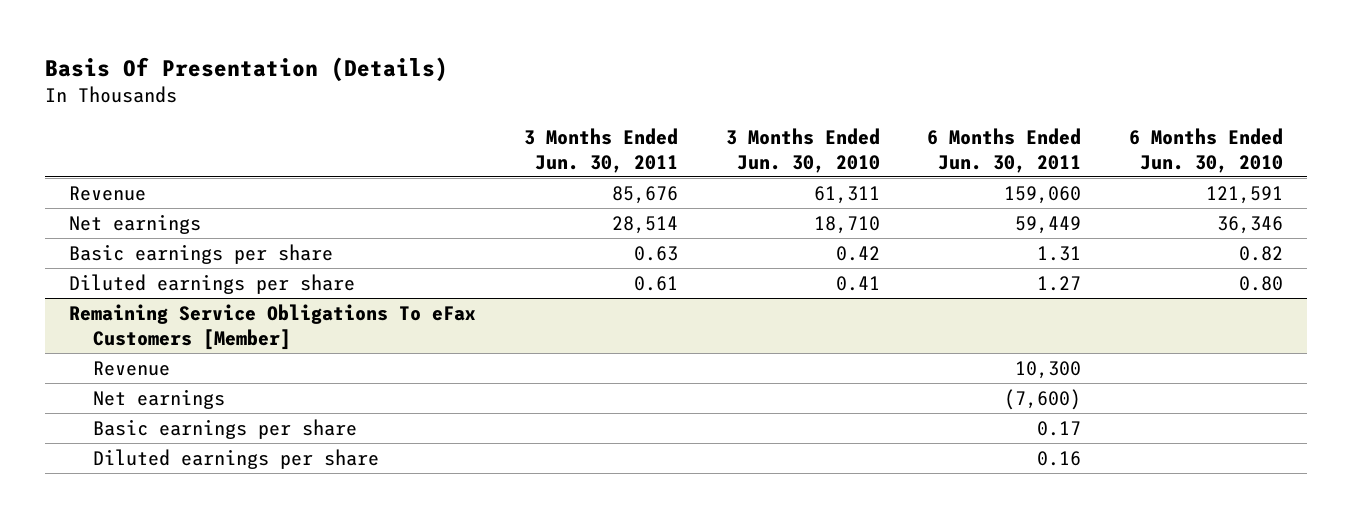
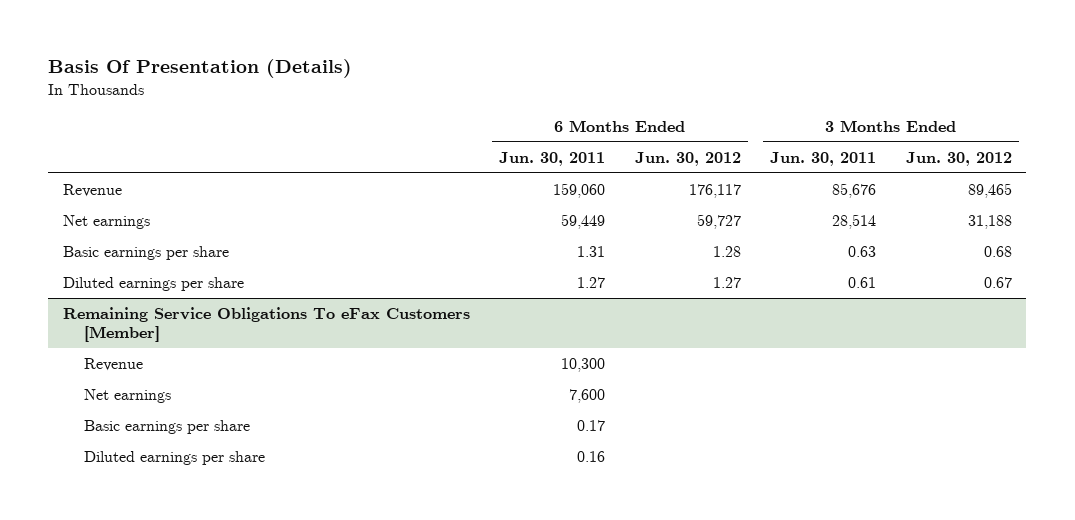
[725,127,880,173] 3 Months Ended Jun. 30, 2010 -> none
[1128,127,1283,173] 6 Months Ended Jun. 30, 2010 -> none
none -> [634,151,741,166] Jun. 30, 2012
none -> [905,151,1012,166] Jun. 30, 2012
[1004,388,1082,410] (7,600) -> [569,389,606,404] 7,600

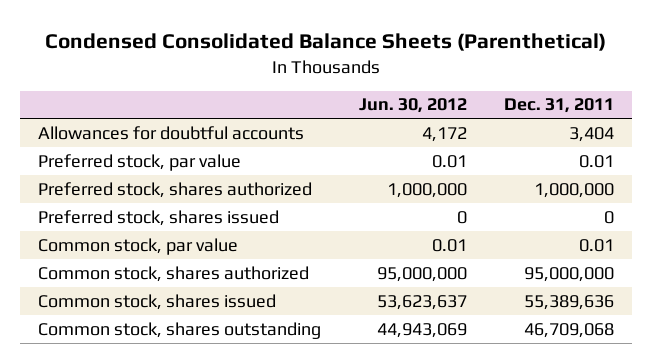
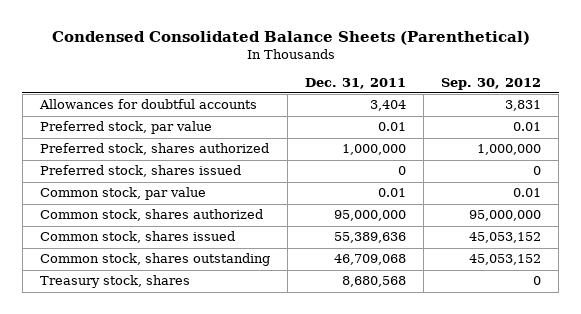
[358,98,467,114] Jun. 30, 2012 -> none
none -> [441,77,542,90] Sep. 30, 2012
none -> [39,275,190,289] Treasury stock, shares

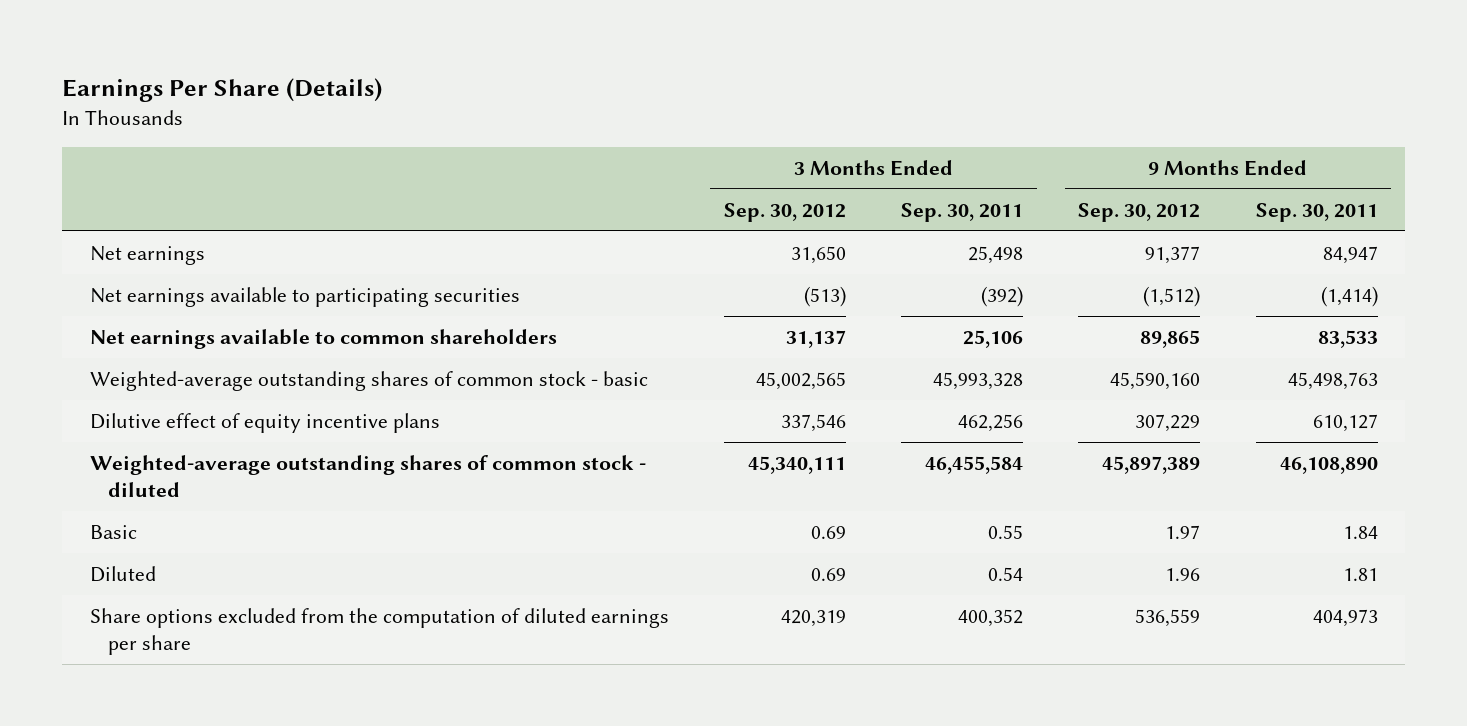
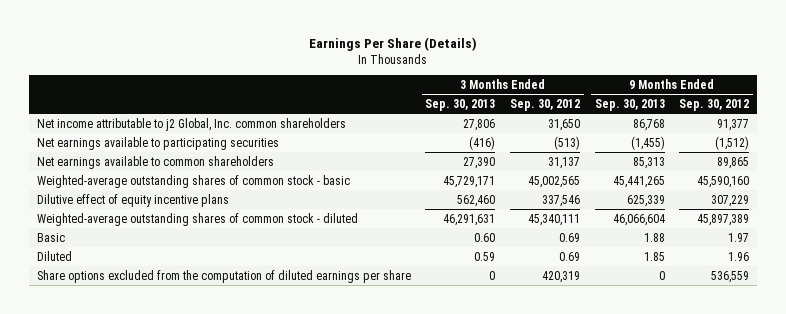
[901,202,1024,222] Sep. 30, 2011 -> none
[1255,202,1378,222] Sep. 30, 2011 -> none
none -> [425,98,496,111] Sep. 30, 2013
none -> [594,98,665,111] Sep. 30, 2013
[89,246,205,266] Net earnings -> [36,117,346,131] Net income attributable to j2 Global, Inc. common shareholders

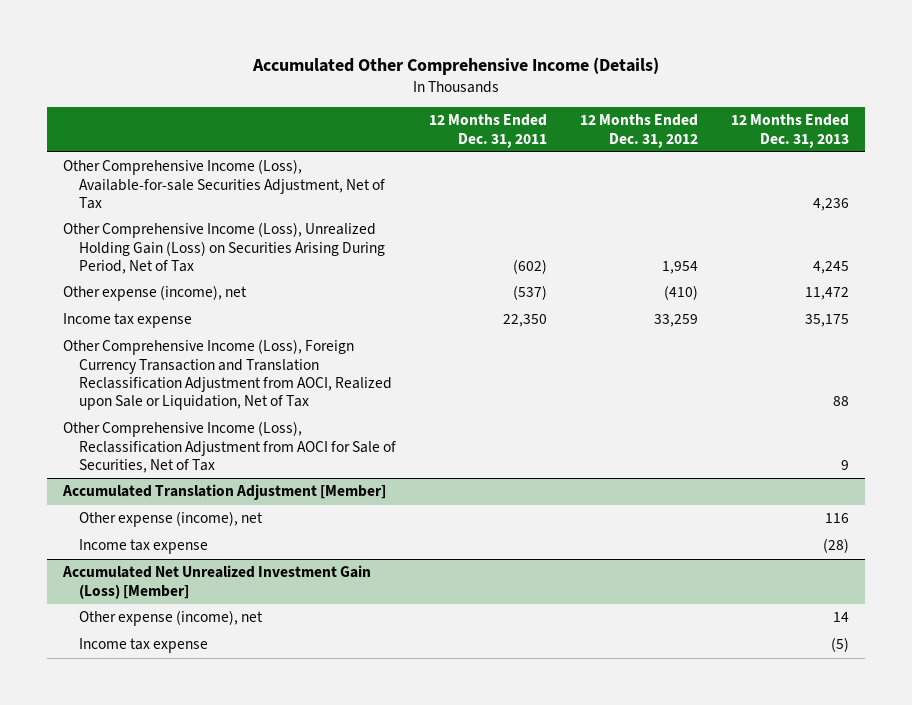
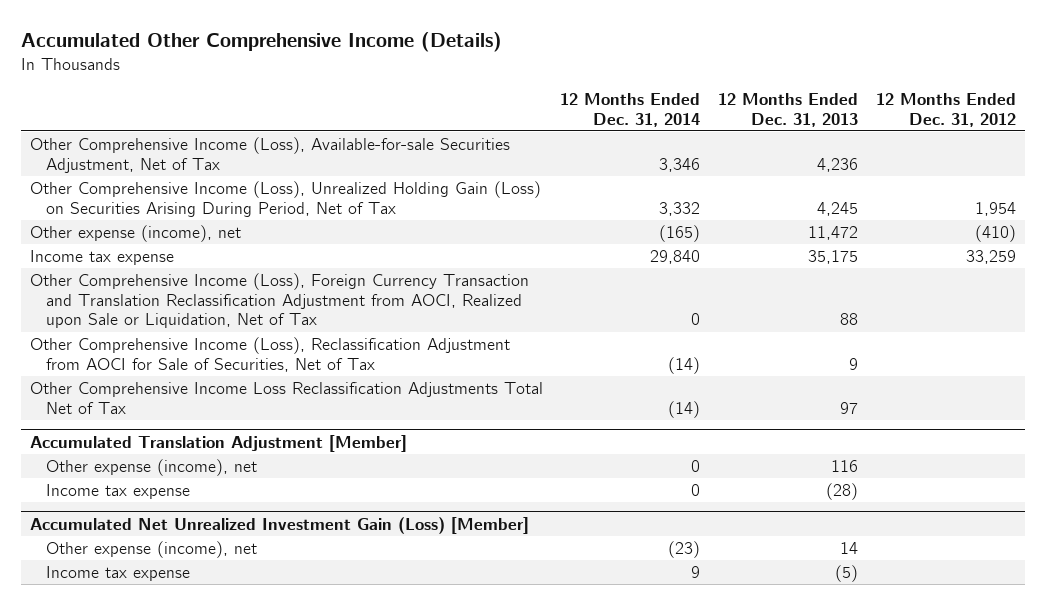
[428,114,547,148] 12 Months Ended Dec. 31, 2011 -> none
none -> [560,92,701,127] 12 Months Ended Dec. 31, 2014
none -> [29,382,543,414] Other Comprehensive Income Loss Reclassification Adjustments Total Net of Tax

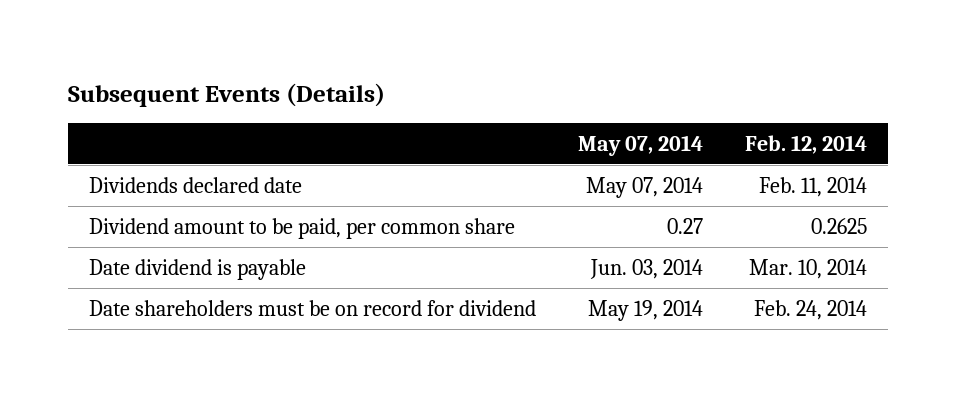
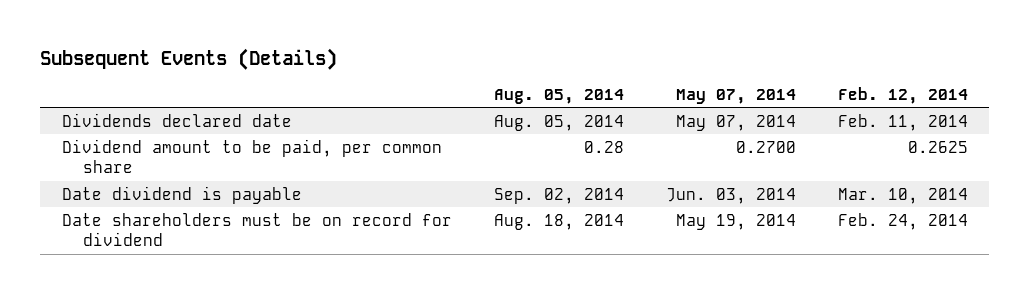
none -> [493,89,624,105] Aug. 05, 2014
[667,217,704,234] 0.27 -> [735,140,796,153] 0.2700

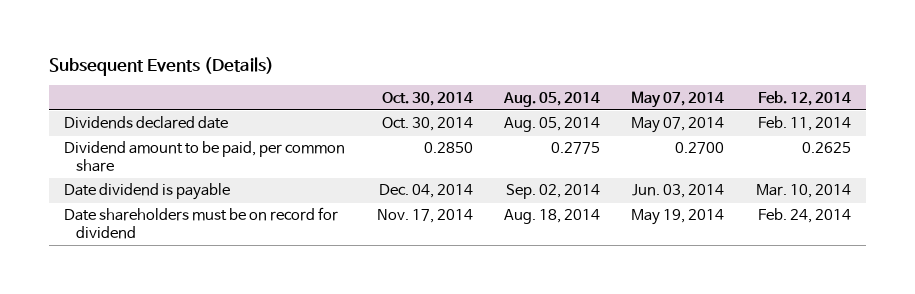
none -> [381,91,473,106] Oct. 30, 2014
[583,140,624,153] 0.28 -> [550,142,600,155] 0.2775

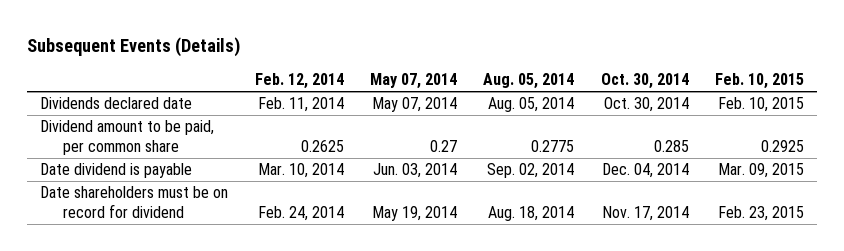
none -> [714,72,804,89] Feb. 10, 2015
[423,142,473,154] 0.2850 -> [653,139,689,152] 0.285
[675,142,725,155] 0.2700 -> [430,139,458,152] 0.27

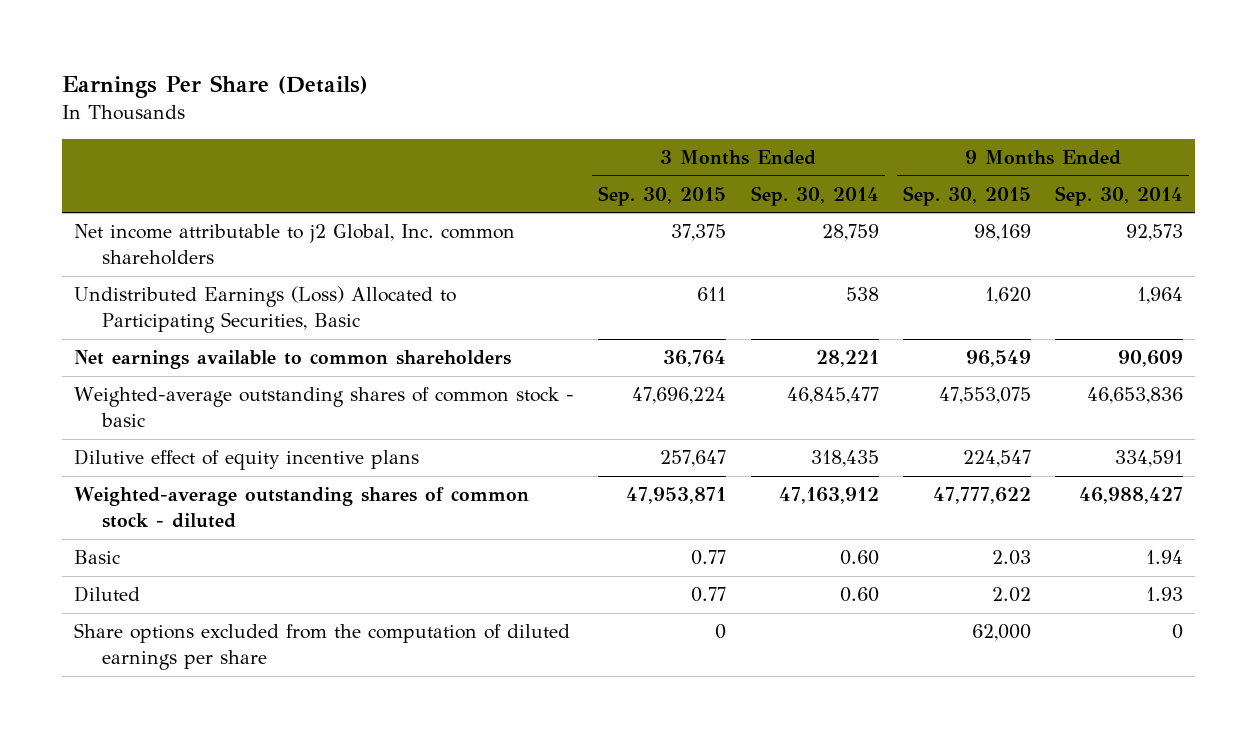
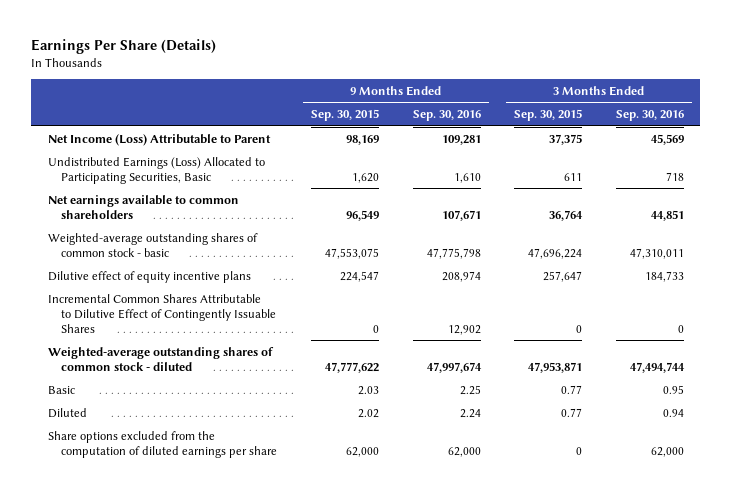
[750,185,879,206] Sep. 30, 2014 -> none
[1055,185,1184,206] Sep. 30, 2014 -> none
none -> [412,110,481,122] Sep. 30, 2016
none -> [615,110,684,122] Sep. 30, 2016
[73,224,515,265] Net income attributable to j2 Global, Inc. common shareholders -> [47,133,271,146] Net Income (Loss) Attributable to Parent
none -> [47,293,277,333] Incremental Common Shares Attributable to Dilutive Effect of Contingently Issuable Shares

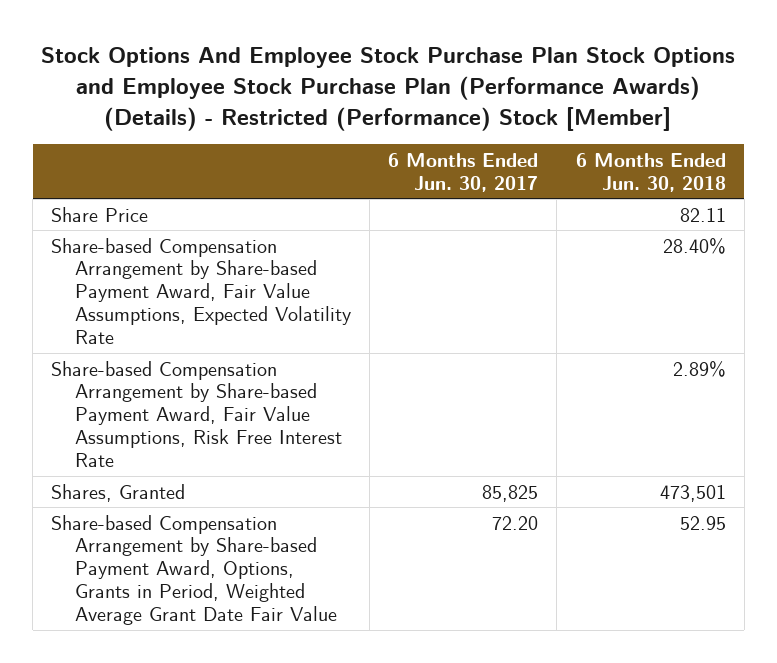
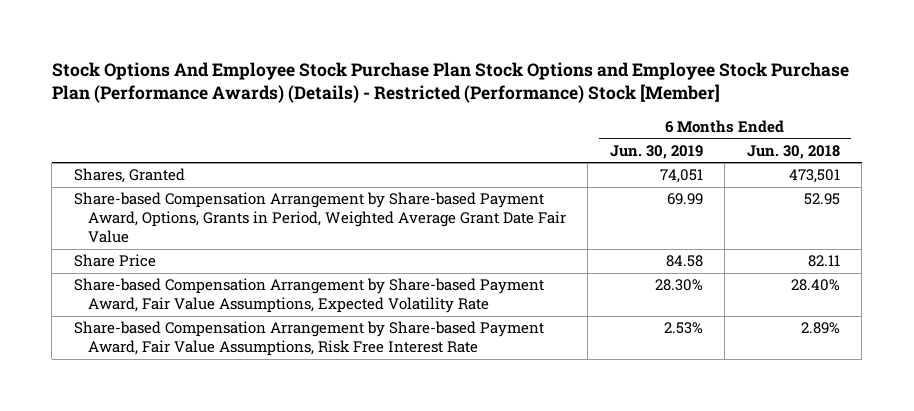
[388,152,539,192] 6 Months Ended Jun. 30, 2017 -> none
none -> [609,144,703,159] Jun. 30, 2019
[51,483,186,502] Shares, Granted -> [74,168,186,184] Shares, Granted
[51,514,337,626] Share-based Compensation Arrangement by Share-based Payment Award, Options, Grants in Period, Weighted Average Grant Date Fair Value -> [74,192,566,244] Share-based Compensation Arrangement by Share-based Payment Award, Options, Grants in Period, Weighted Average Grant Date Fair Value

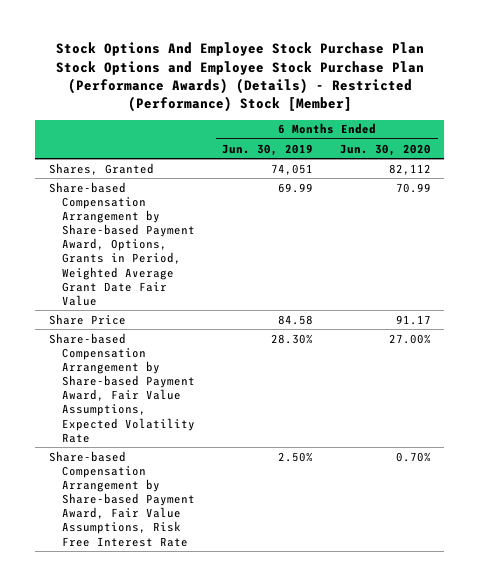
[746,144,840,159] Jun. 30, 2018 -> none
none -> [339,143,431,156] Jun. 30, 2020
[663,322,703,335] 2.53% -> [278,451,314,462] 2.50%

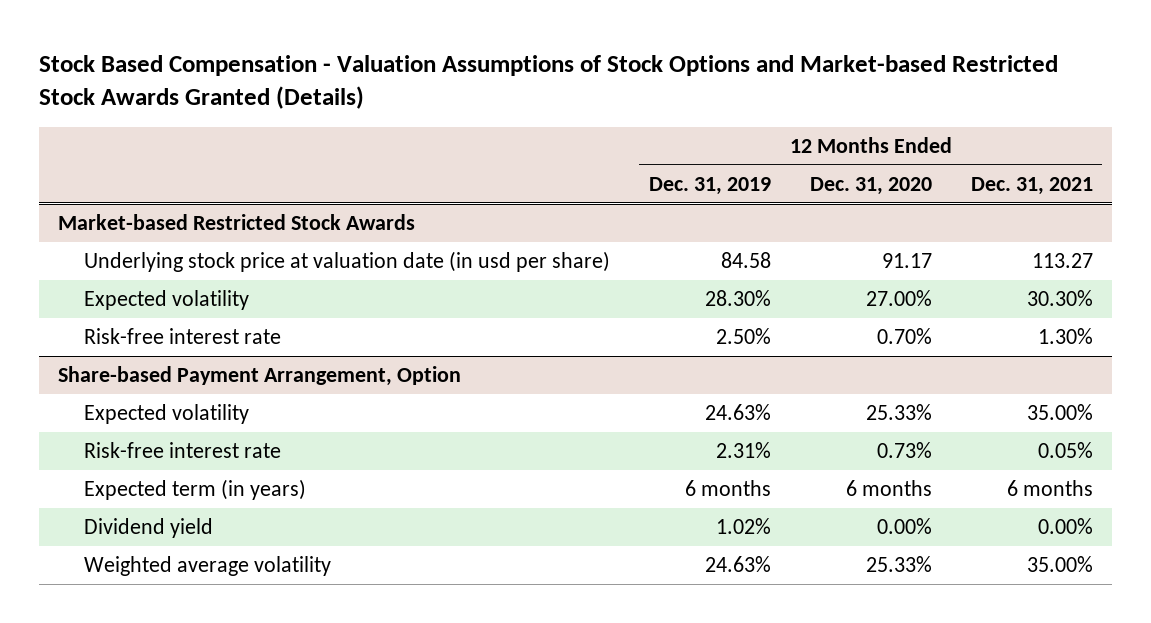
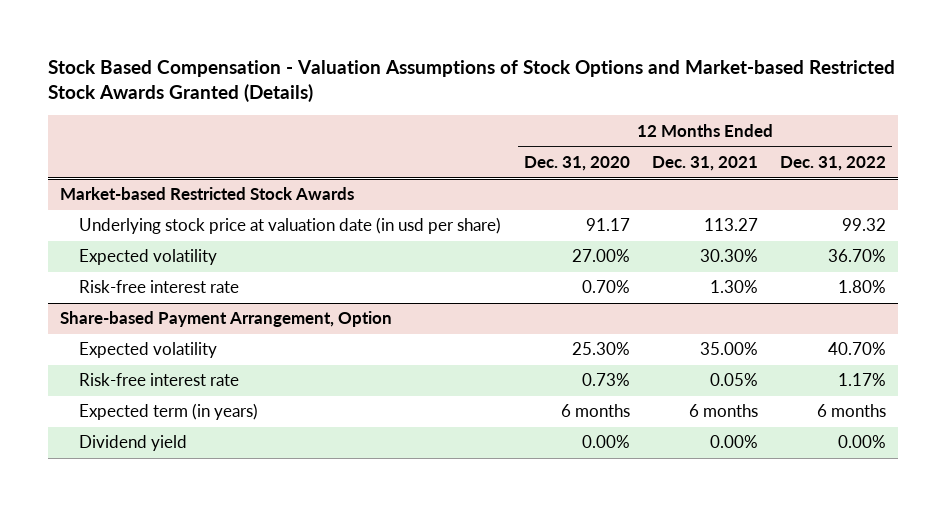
[648,176,771,195] Dec. 31, 2019 -> none
none -> [780,155,887,171] Dec. 31, 2022
[865,403,932,420] 25.33% -> [571,342,630,356] 25.30%
[83,555,331,576] Weighted average volatility -> none

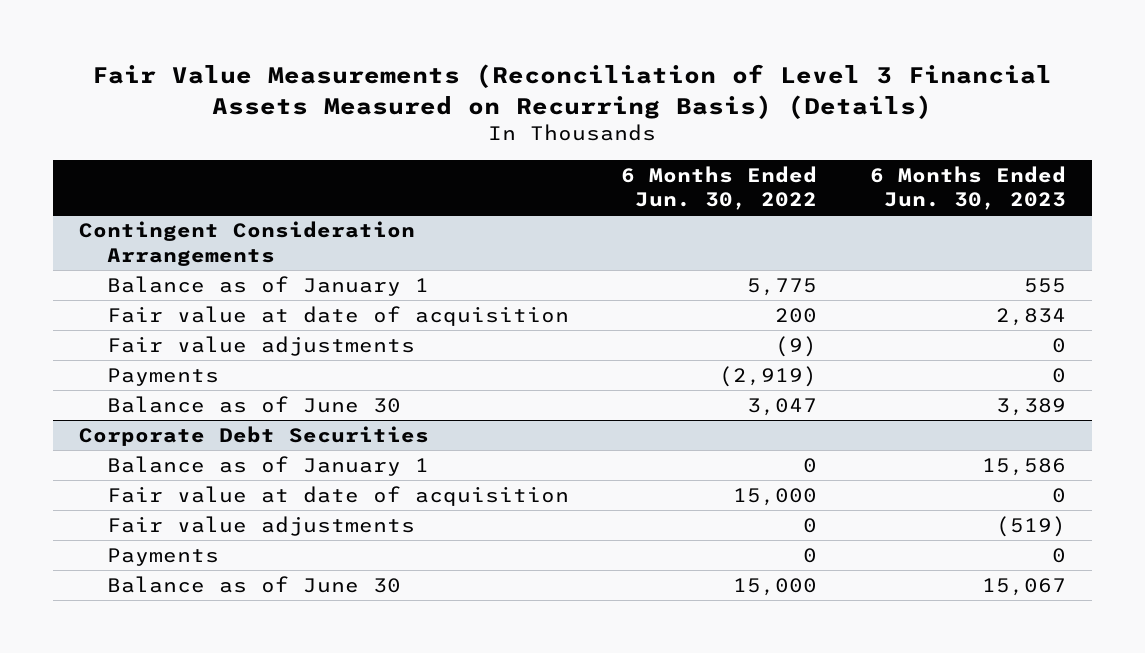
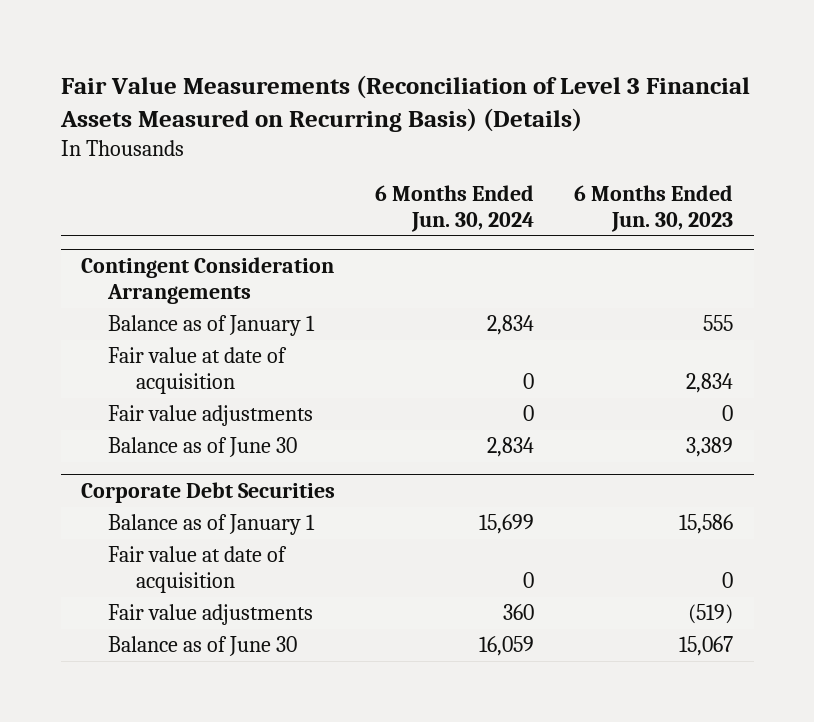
[621,165,818,211] 6 Months Ended Jun. 30, 2022 -> none
none -> [375,185,535,232] 6 Months Ended Jun. 30, 2024
[106,367,219,386] Payments -> none
[106,547,219,566] Payments -> none

